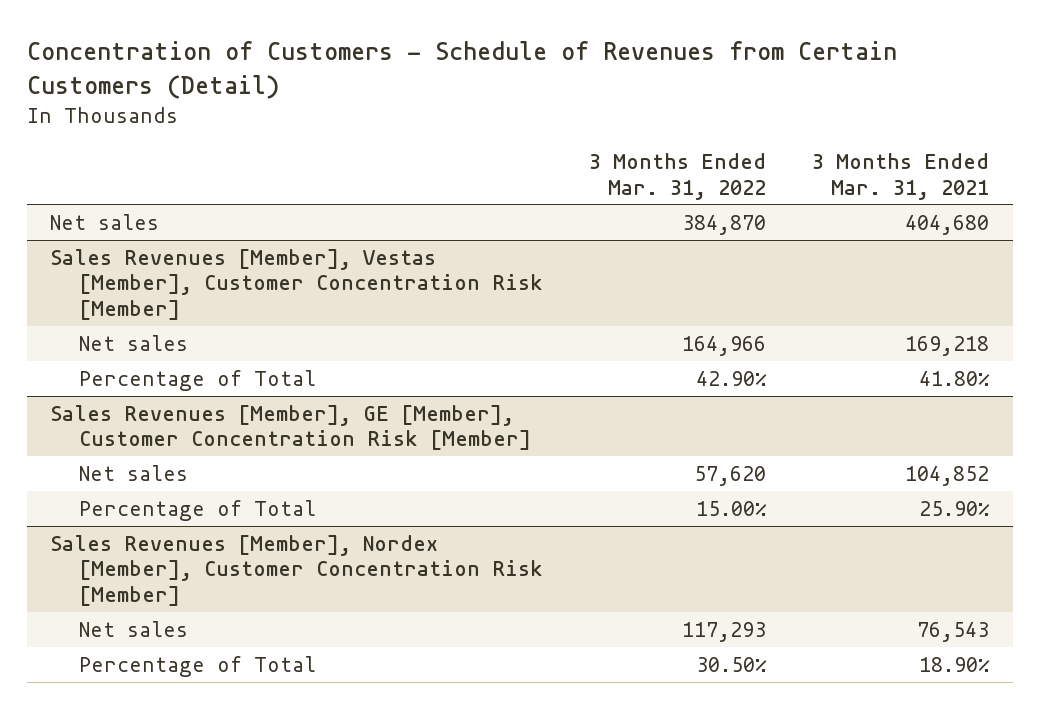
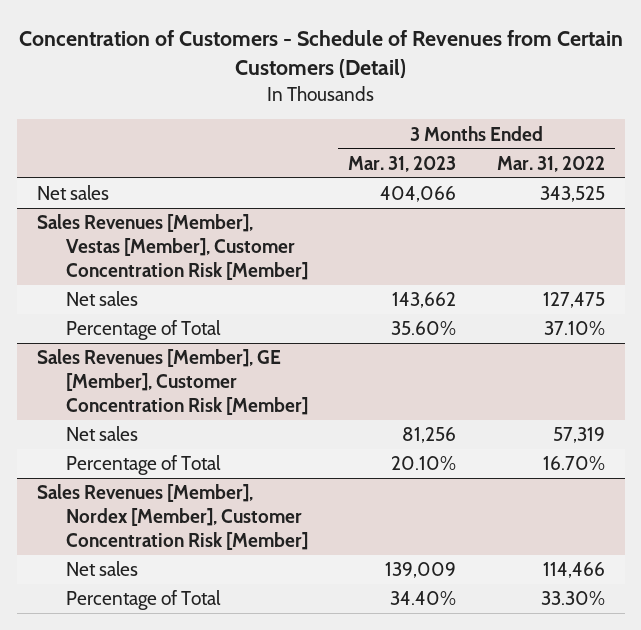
[812,153,990,200] 3 Months Ended Mar. 31, 2021 -> none
none -> [348,155,457,172] Mar. 31, 2023
[682,214,767,235] 384,870 -> [539,186,605,203] 343,525
[682,335,767,356] 164,966 -> [542,292,605,309] 127,475
[696,370,768,386] 42.90% -> [543,321,605,336] 37.10%
[694,465,767,486] 57,620 -> [552,427,605,444] 57,319
[696,500,768,516] 15.00% -> [542,456,605,471] 16.70%
[682,621,767,642] 117,293 -> [542,562,605,579] 114,466
[696,656,768,672] 30.50% -> [540,591,605,606] 33.30%

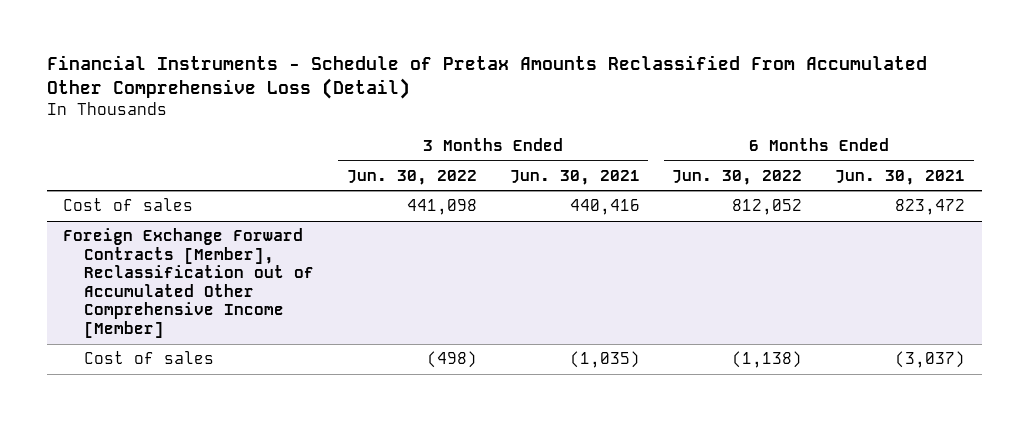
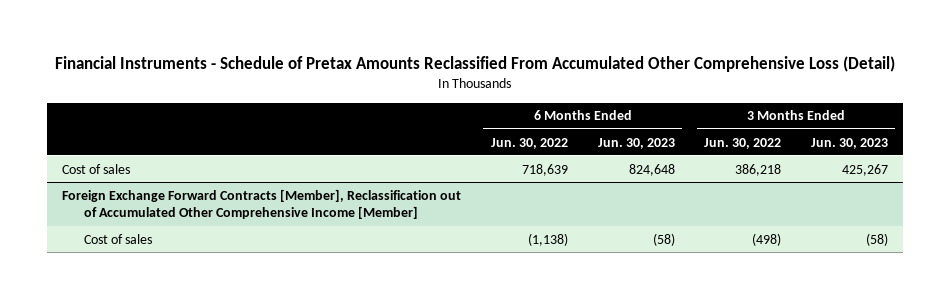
[509,169,640,185] Jun. 30, 2021 -> none
[835,169,966,185] Jun. 30, 2021 -> none
none -> [597,137,675,149] Jun. 30, 2023
none -> [810,137,888,149] Jun. 30, 2023
[406,199,477,216] 441,098 -> [735,163,782,176] 386,218
[732,199,803,216] 812,052 -> [521,163,568,176] 718,639

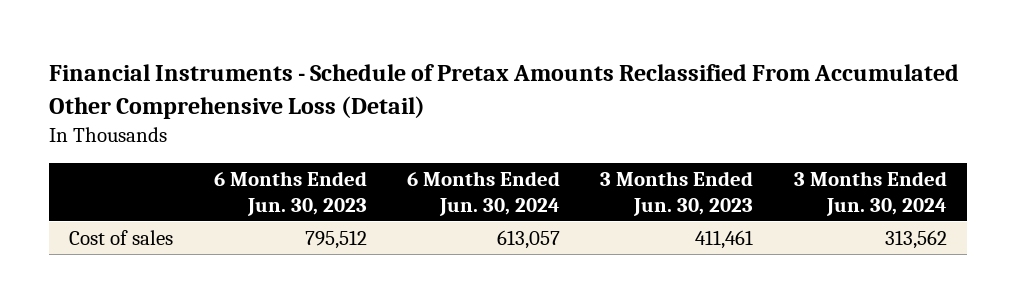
[490,137,568,149] Jun. 30, 2022 -> none
[704,137,782,149] Jun. 30, 2022 -> none
none -> [407,170,561,216] 6 Months Ended Jun. 30, 2024
none -> [793,170,947,216] 3 Months Ended Jun. 30, 2024
[62,188,462,220] Foreign Exchange Forward Contracts [Member], Reclassification out of Accumulated Other Comprehensive Income [Member] -> none
[83,233,152,244] Cost of sales -> none
[628,163,675,176] 824,648 -> [304,229,367,249] 795,512
[841,163,888,176] 425,267 -> [695,229,754,249] 411,461

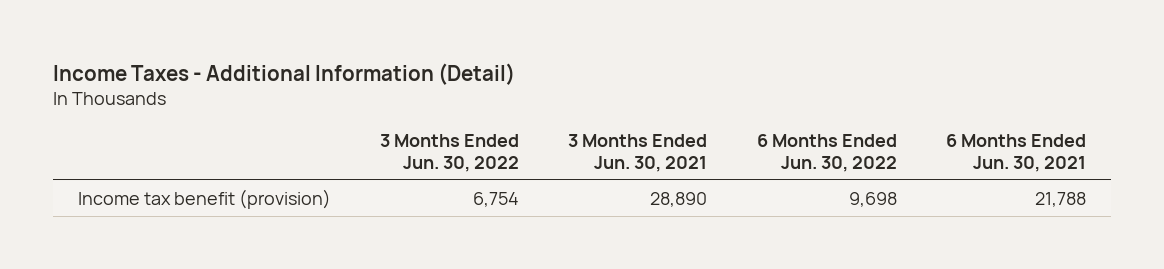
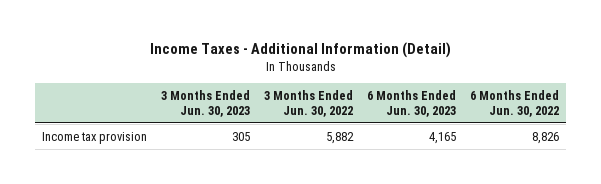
[568,134,708,172] 3 Months Ended Jun. 30, 2021 -> none
[946,134,1087,172] 6 Months Ended Jun. 30, 2021 -> none
none -> [160,90,250,117] 3 Months Ended Jun. 30, 2023
none -> [367,90,457,117] 6 Months Ended Jun. 30, 2023
[77,188,331,209] Income tax benefit (provision) -> [41,131,147,144] Income tax provision
[473,191,520,207] 6,754 -> [326,131,355,144] 5,882
[848,191,897,207] 9,698 -> [532,131,560,144] 8,826

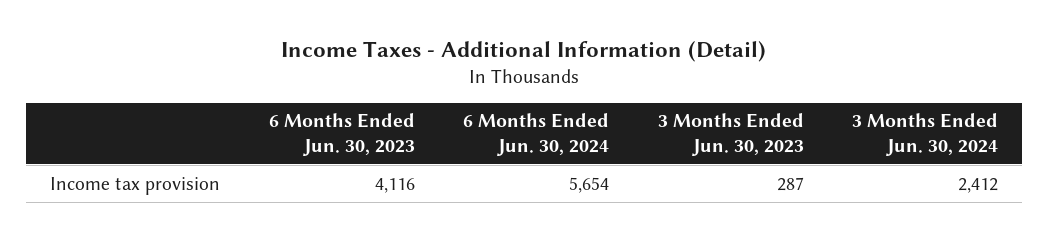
[264,90,354,117] 3 Months Ended Jun. 30, 2022 -> none
[470,90,560,117] 6 Months Ended Jun. 30, 2022 -> none
none -> [463,113,610,156] 6 Months Ended Jun. 30, 2024
none -> [852,113,999,156] 3 Months Ended Jun. 30, 2024
[231,131,250,141] 305 -> [776,176,804,191] 287
[429,131,457,144] 4,165 -> [374,177,415,193] 4,116

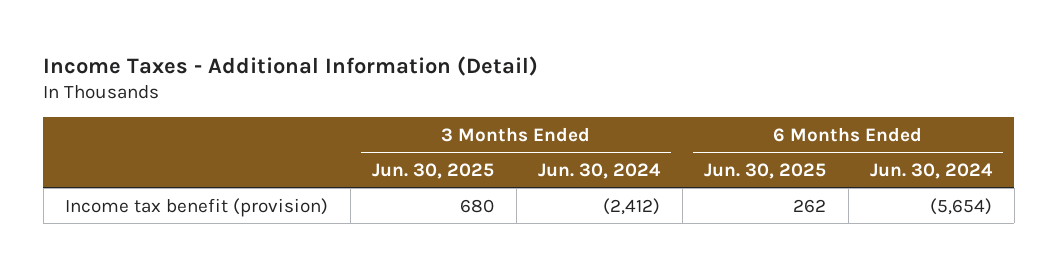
[268,113,415,156] 6 Months Ended Jun. 30, 2023 -> none
[657,113,804,156] 3 Months Ended Jun. 30, 2023 -> none
none -> [372,162,495,179] Jun. 30, 2025
none -> [704,162,827,179] Jun. 30, 2025
[50,176,221,195] Income tax provision -> [65,197,329,217] Income tax benefit (provision)
[569,176,610,193] 5,654 -> [930,197,993,215] (5,654)
[958,177,999,193] 2,412 -> [603,197,661,215] (2,412)

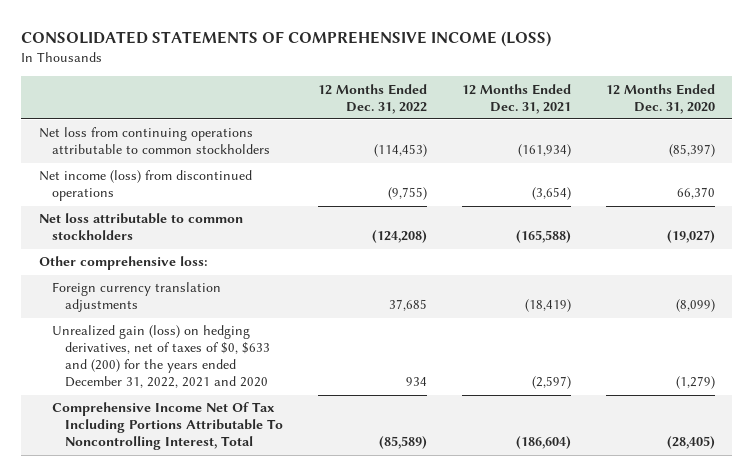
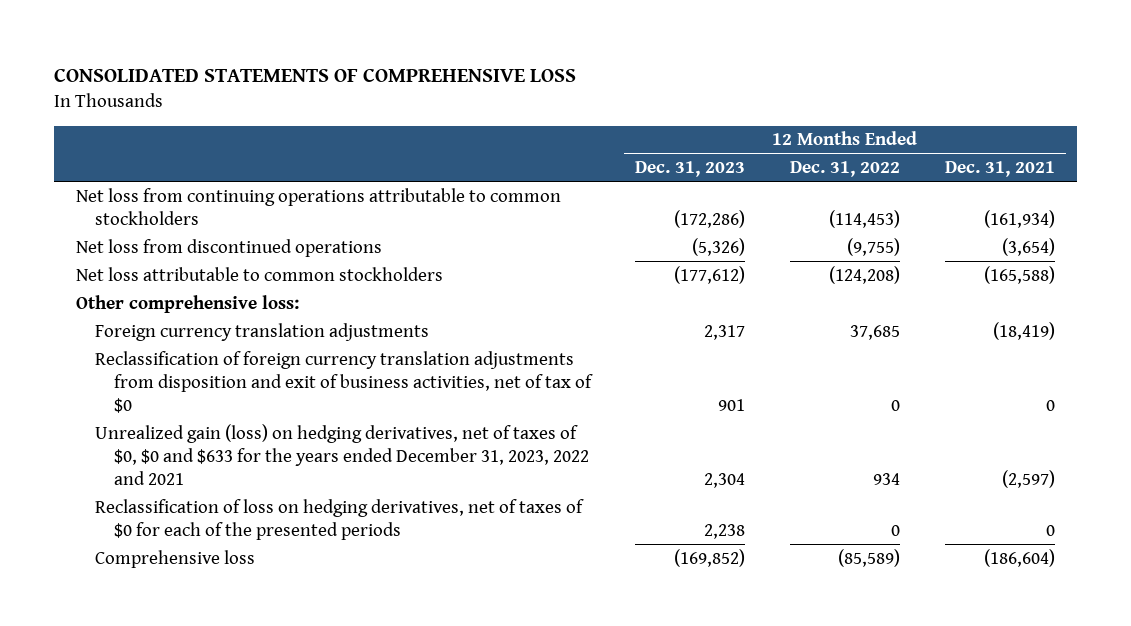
[21,31,552,48] CONSOLIDATED STATEMENTS OF COMPREHENSIVE INCOME (LOSS) -> [53,69,576,83] CONSOLIDATED STATEMENTS OF COMPREHENSIVE LOSS
[605,83,715,114] 12 Months Ended Dec. 31, 2020 -> none
none -> [635,161,746,178] Dec. 31, 2023
[38,170,252,202] Net income (loss) from discontinued operations -> [76,238,383,257] Net loss from discontinued operations
none -> [95,350,593,413] Reclassification of foreign currency translation adjustments from disposition and exit of business activities, net of tax of $0
[52,325,271,389] Unrealized gain (loss) on hedging derivatives, net of taxes of $0, $633 and (200) for the years ended December 31, 2022, 2021 and 2020 -> [95,423,589,485] Unrealized gain (loss) on hedging derivatives, net of taxes of $0, $0 and $633 for the years ended December 31, 2023, 2022 and 2021
none -> [95,498,585,540] Reclassification of loss on hedging derivatives, net of taxes of $0 for each of the presented periods
[52,402,284,451] Comprehensive Income Net Of Tax Including Portions Attributable To Noncontrolling Interest, Total -> [95,549,256,568] Comprehensive loss

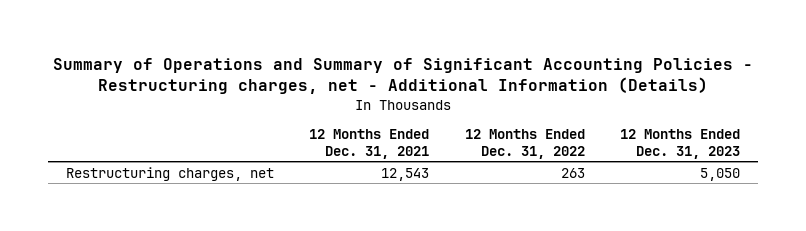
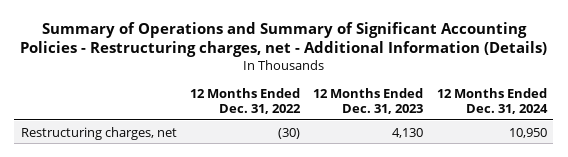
[309,128,430,159] 12 Months Ended Dec. 31, 2021 -> none
none -> [436,87,548,115] 12 Months Ended Dec. 31, 2024
[560,167,585,178] 263 -> [278,127,301,139] (30)
[700,167,741,181] 5,050 -> [392,127,424,138] 4,130

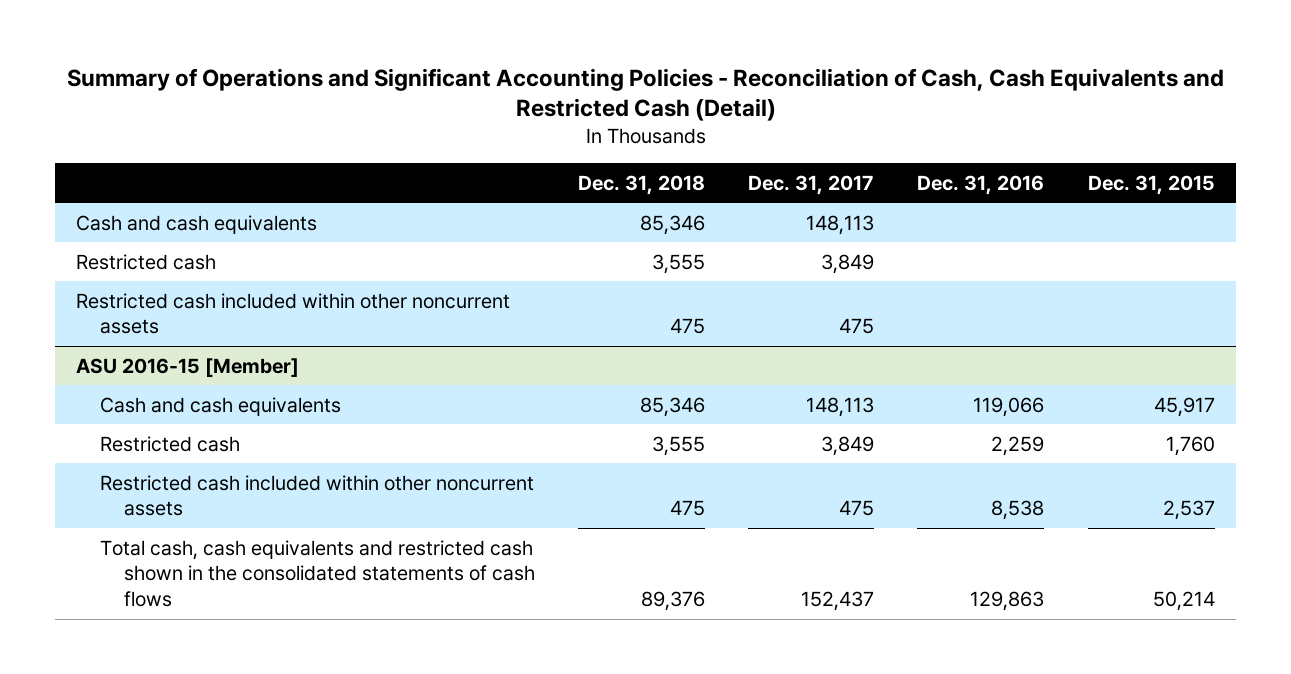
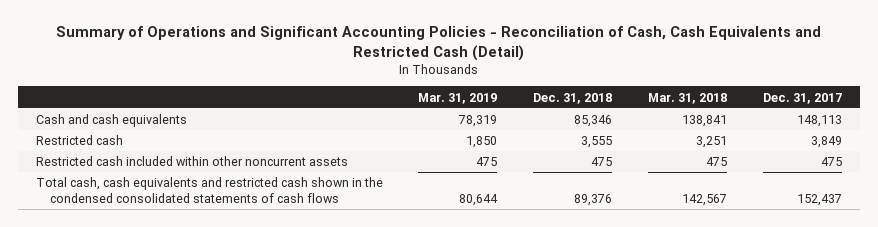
[917,174,1045,195] Dec. 31, 2016 -> none
[1087,174,1215,195] Dec. 31, 2015 -> none
none -> [418,92,498,104] Mar. 31, 2019
none -> [648,92,728,104] Mar. 31, 2018
[76,357,300,377] ASU 2016-15 [Member] -> none
[100,396,342,416] Cash and cash equivalents -> none
[100,435,241,452] Restricted cash -> none
[100,474,535,517] Restricted cash included within other noncurrent assets -> none
[100,539,535,608] Total cash, cash equivalents and restricted cash shown in the consolidated statements of cash flows -> [35,177,383,203] Total cash, cash equivalents and restricted cash shown in the condensed consolidated statements of cash flows

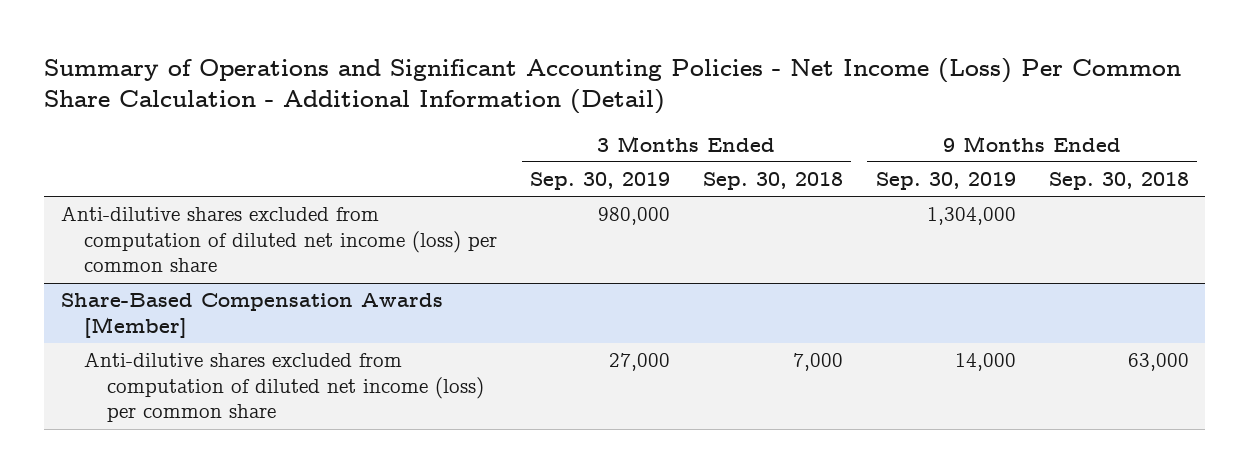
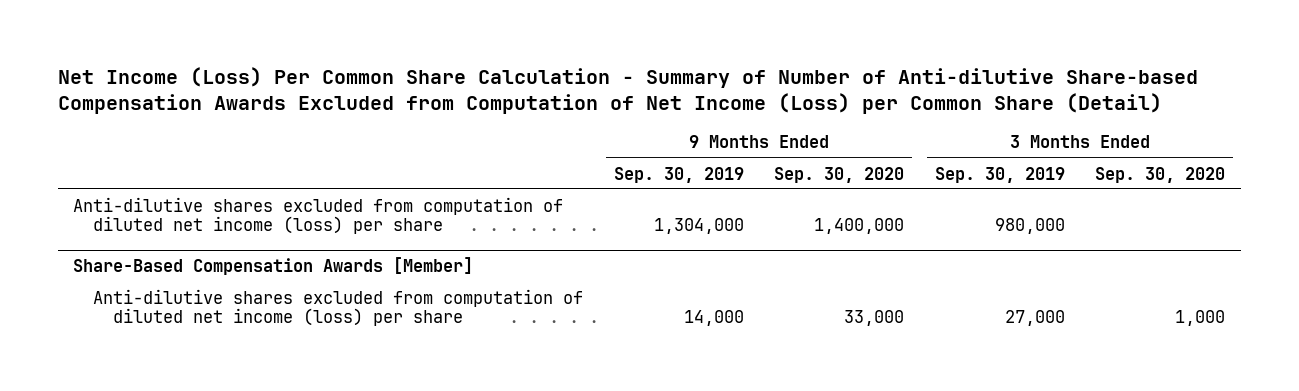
[44,57,1182,115] Summary of Operations and Significant Accounting Policies - Net Income (Loss) Per Common Share Calculation - Additional Information (Detail) -> [57,66,1198,114] Net Income (Loss) Per Common Share Calculation - Summary of Number of Anti-dilutive Share-based Compensation Awards Excluded from Computation of Net Income (Loss) per Common Share (Detail)
[702,172,843,191] Sep. 30, 2018 -> none
[1048,172,1189,191] Sep. 30, 2018 -> none
none -> [774,166,905,183] Sep. 30, 2020
none -> [1095,166,1226,183] Sep. 30, 2020
[60,206,497,273] Anti-dilutive shares excluded from computation of diluted net income (loss) per common share -> [73,196,564,235] Anti-dilutive shares excluded from computation of diluted net income (loss) per share
[83,352,484,423] Anti-dilutive shares excluded from computation of diluted net income (loss) per common share -> [93,288,584,327] Anti-dilutive shares excluded from computation of diluted net income (loss) per share

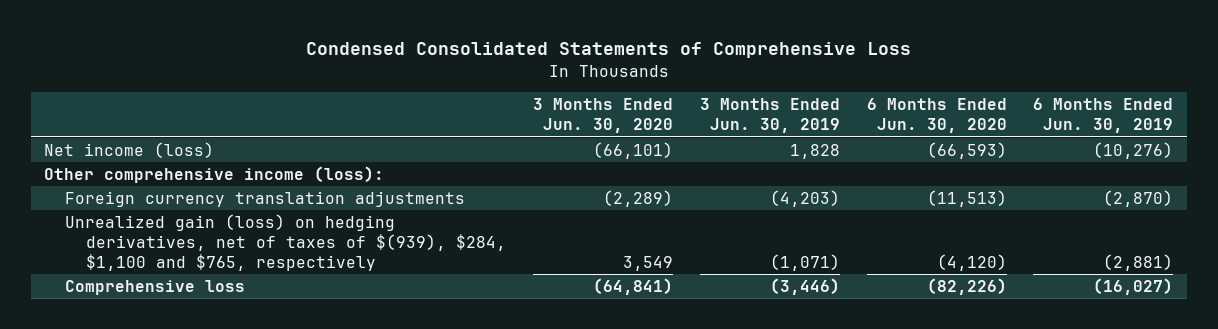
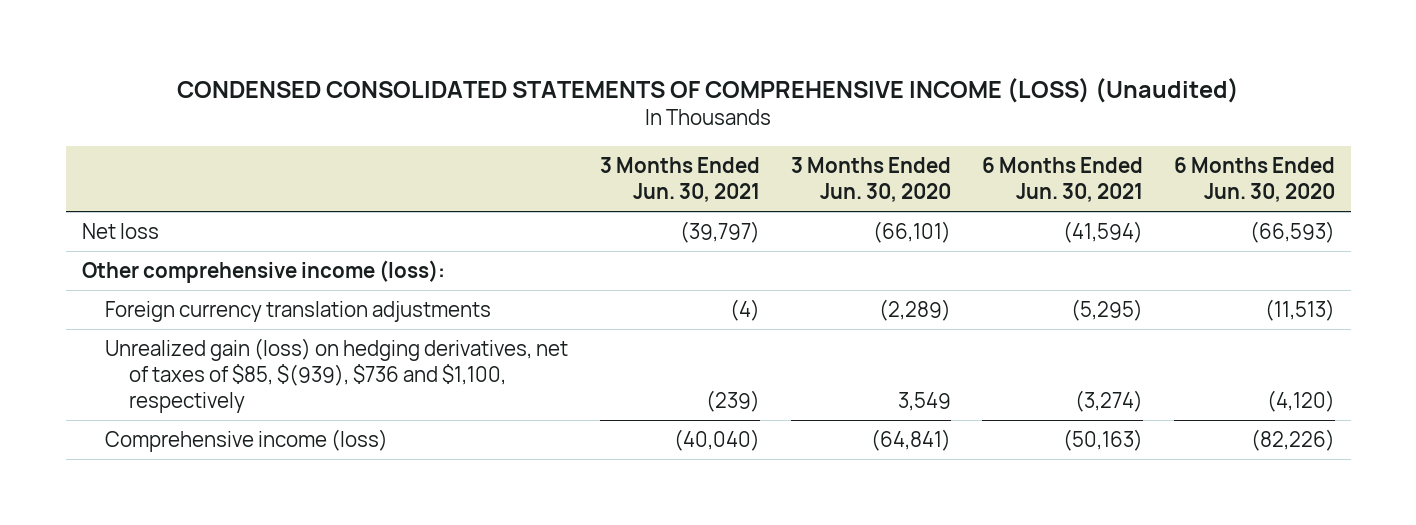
[305,42,911,59] Condensed Consolidated Statements of Comprehensive Loss -> [177,77,1240,103] CONDENSED CONSOLIDATED STATEMENTS OF COMPREHENSIVE INCOME (LOSS) (Unaudited)
[699,98,840,134] 3 Months Ended Jun. 30, 2019 -> none
[1033,98,1174,134] 6 Months Ended Jun. 30, 2019 -> none
none -> [599,157,760,203] 3 Months Ended Jun. 30, 2021
none -> [981,157,1143,203] 6 Months Ended Jun. 30, 2021
[44,141,215,158] Net income (loss) -> [81,223,159,240] Net loss
[65,213,507,271] Unrealized gain (loss) on hedging derivatives, net of taxes of $(939), $284, $1,100 and $765, respectively -> [105,338,569,414] Unrealized gain (loss) on hedging derivatives, net of taxes of $85, $(939), $736 and $1,100, respectively
[65,279,246,295] Comprehensive loss -> [105,429,389,453] Comprehensive income (loss)

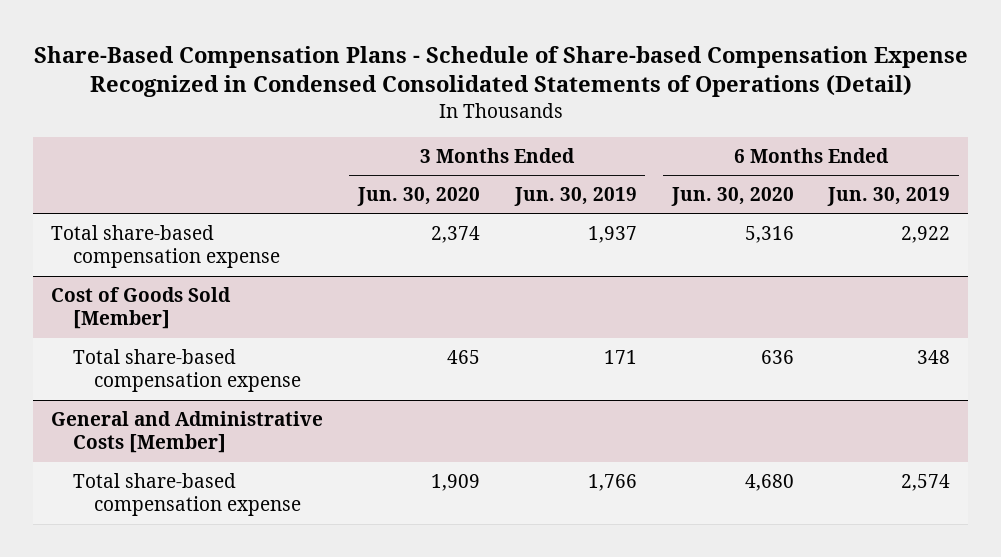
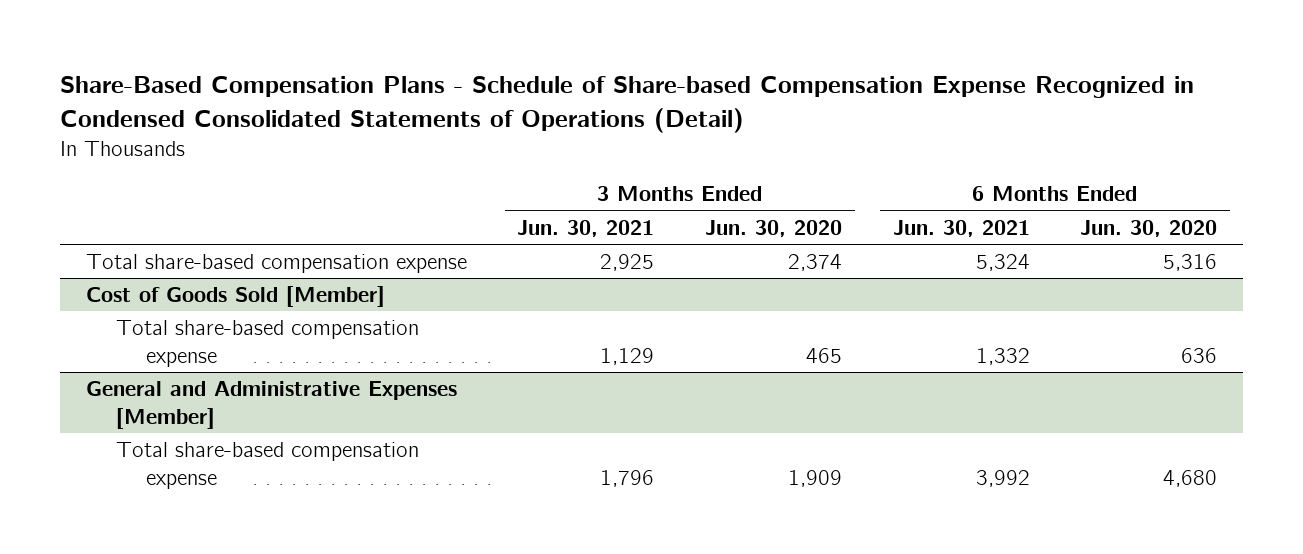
[513,186,637,206] Jun. 30, 2019 -> none
[827,186,951,206] Jun. 30, 2019 -> none
none -> [517,219,655,237] Jun. 30, 2021
none -> [892,219,1030,237] Jun. 30, 2021
[50,410,323,454] General and Administrative Costs [Member] -> [85,381,457,429] General and Administrative Expenses [Member]

